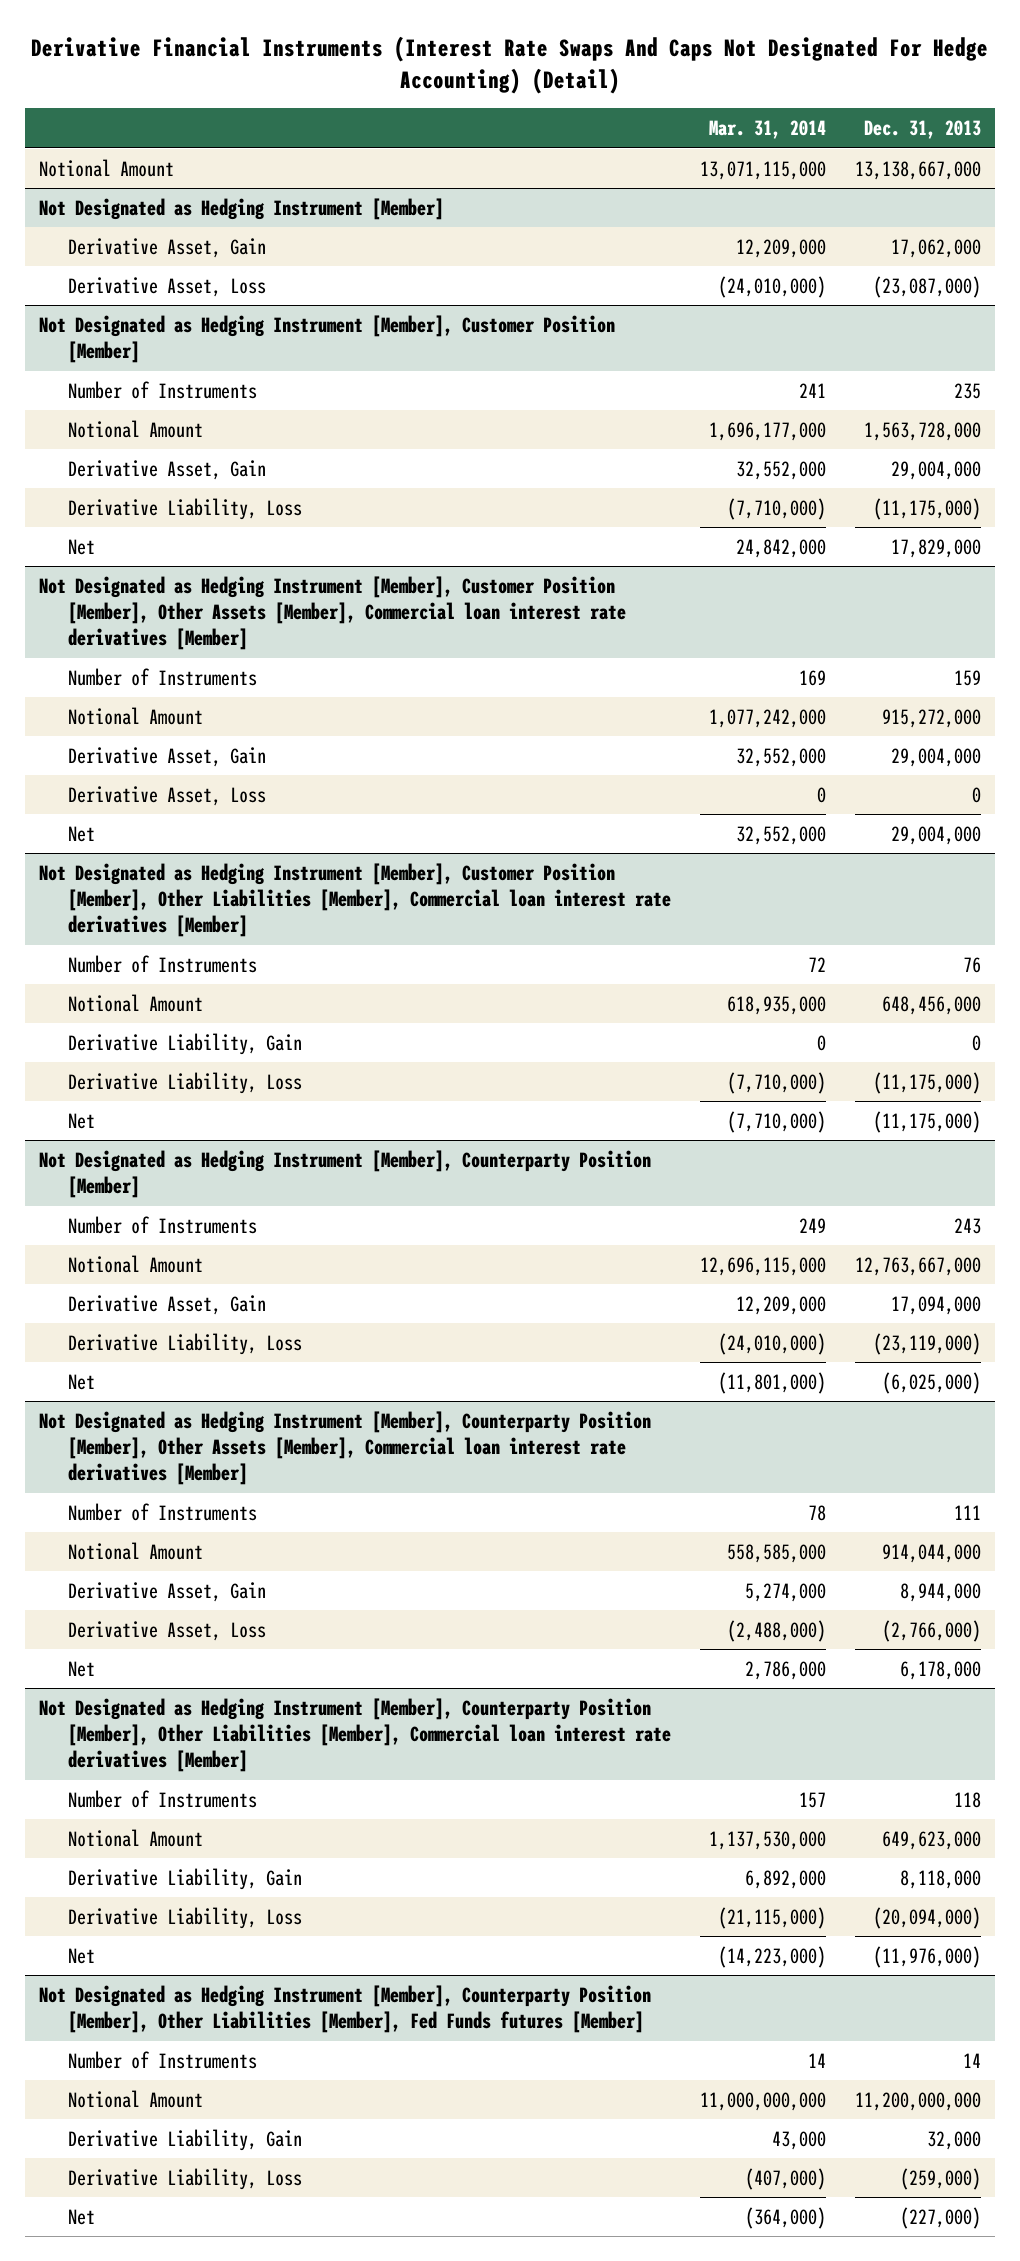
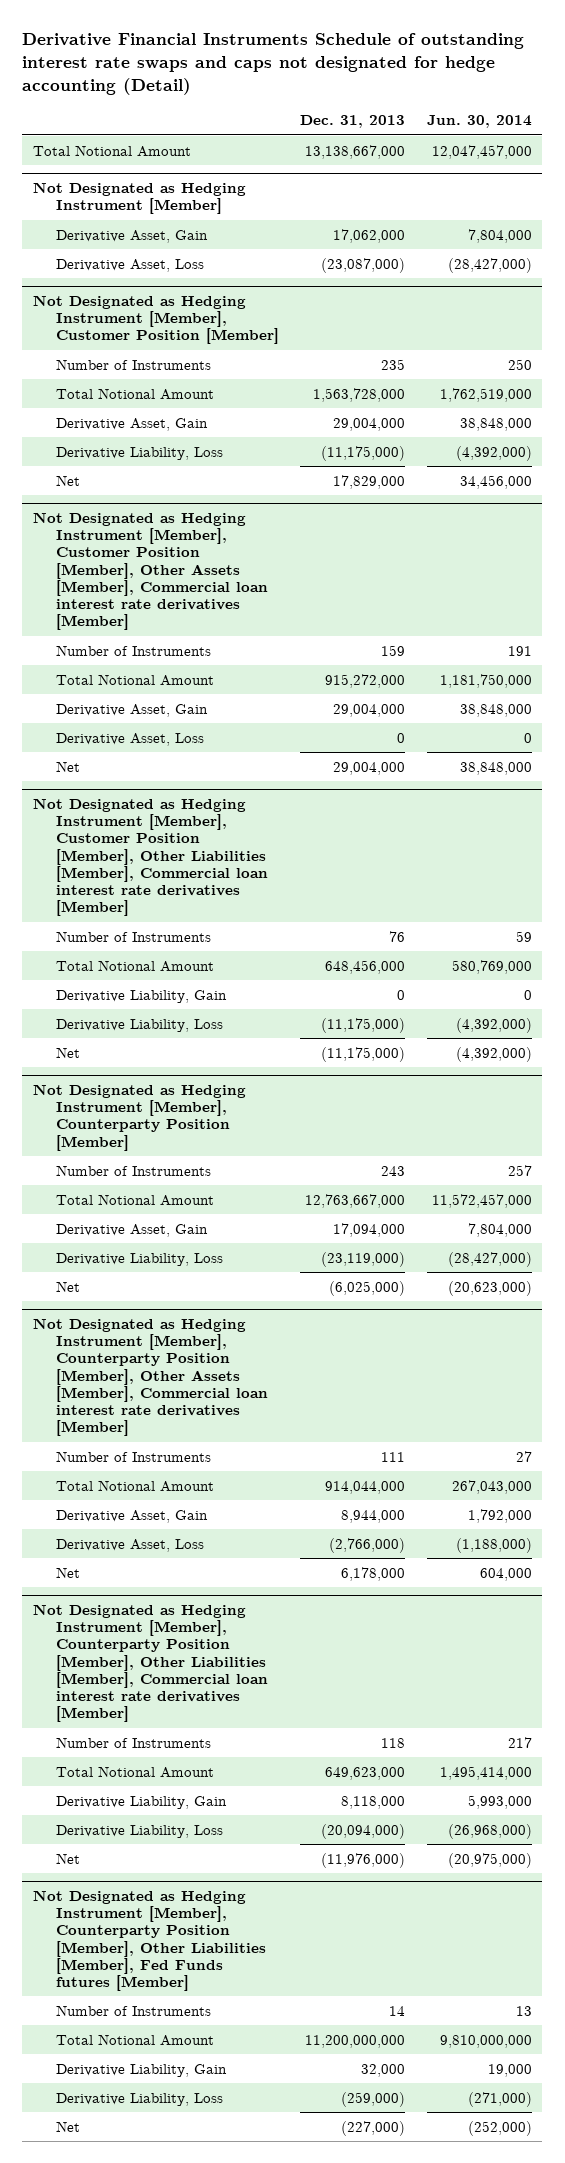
[30,36,988,94] Derivative Financial Instruments (Interest Rate Swaps And Caps Not Designated For Hedge Accounting) (Detail) -> [22,33,525,96] Derivative Financial Instruments Schedule of outstanding interest rate swaps and caps not designated for hedge accounting (Detail)
[708,120,826,140] Mar. 31, 2014 -> none
none -> [426,115,532,129] Jun. 30, 2014
[39,158,175,177] Notional Amount -> [33,144,192,157] Total Notional Amount
[67,419,203,438] Notional Amount -> [55,387,214,400] Total Notional Amount
[67,706,203,725] Notional Amount -> [55,673,214,686] Total Notional Amount
[67,993,203,1012] Notional Amount -> [55,959,214,972] Total Notional Amount
[67,1254,203,1273] Notional Amount -> [55,1193,214,1206] Total Notional Amount
[67,1541,203,1560] Notional Amount -> [55,1479,214,1492] Total Notional Amount
[67,1828,203,1847] Notional Amount -> [55,1765,214,1778] Total Notional Amount
[67,2089,203,2108] Notional Amount -> [55,2033,214,2046] Total Notional Amount

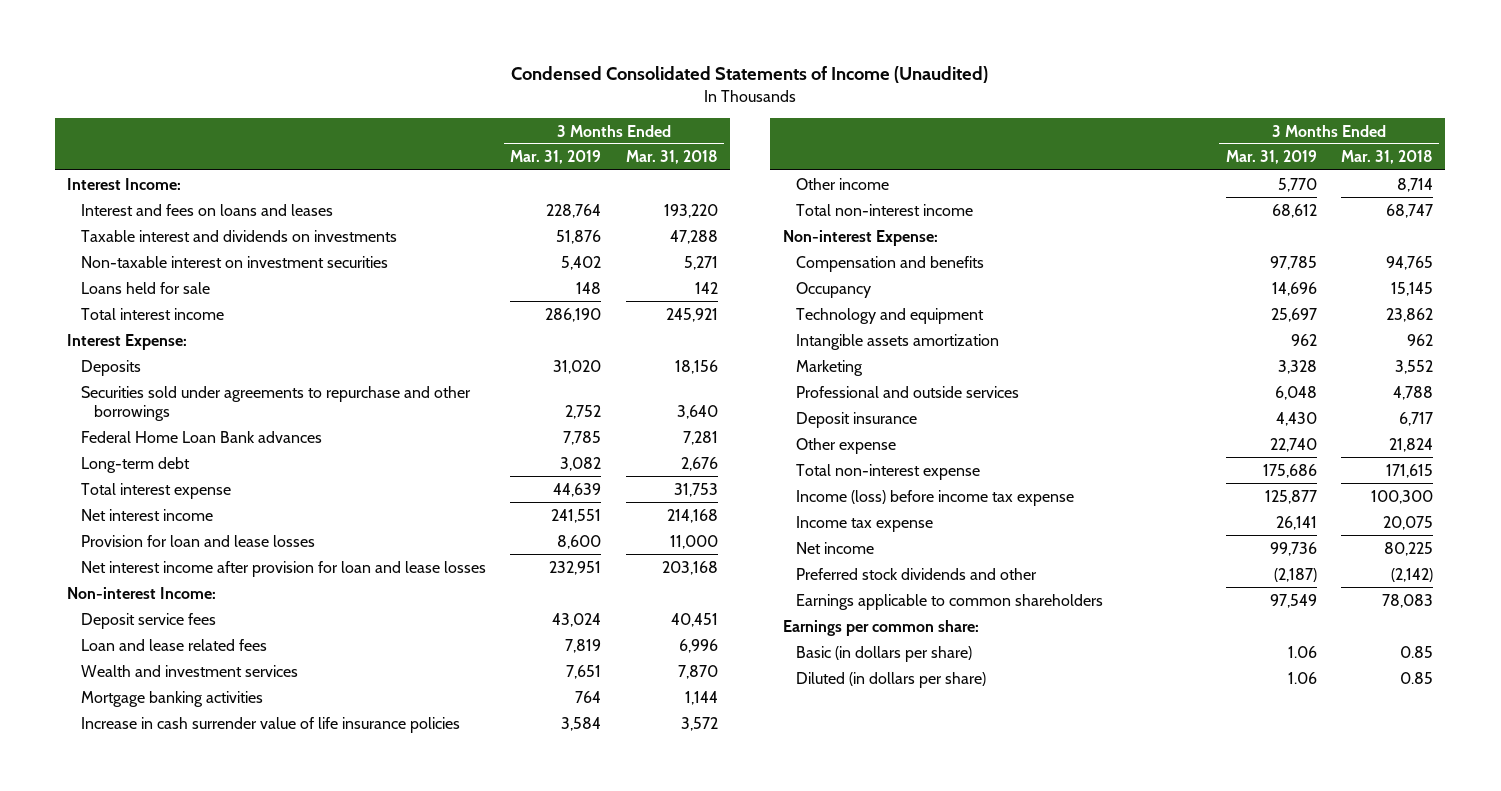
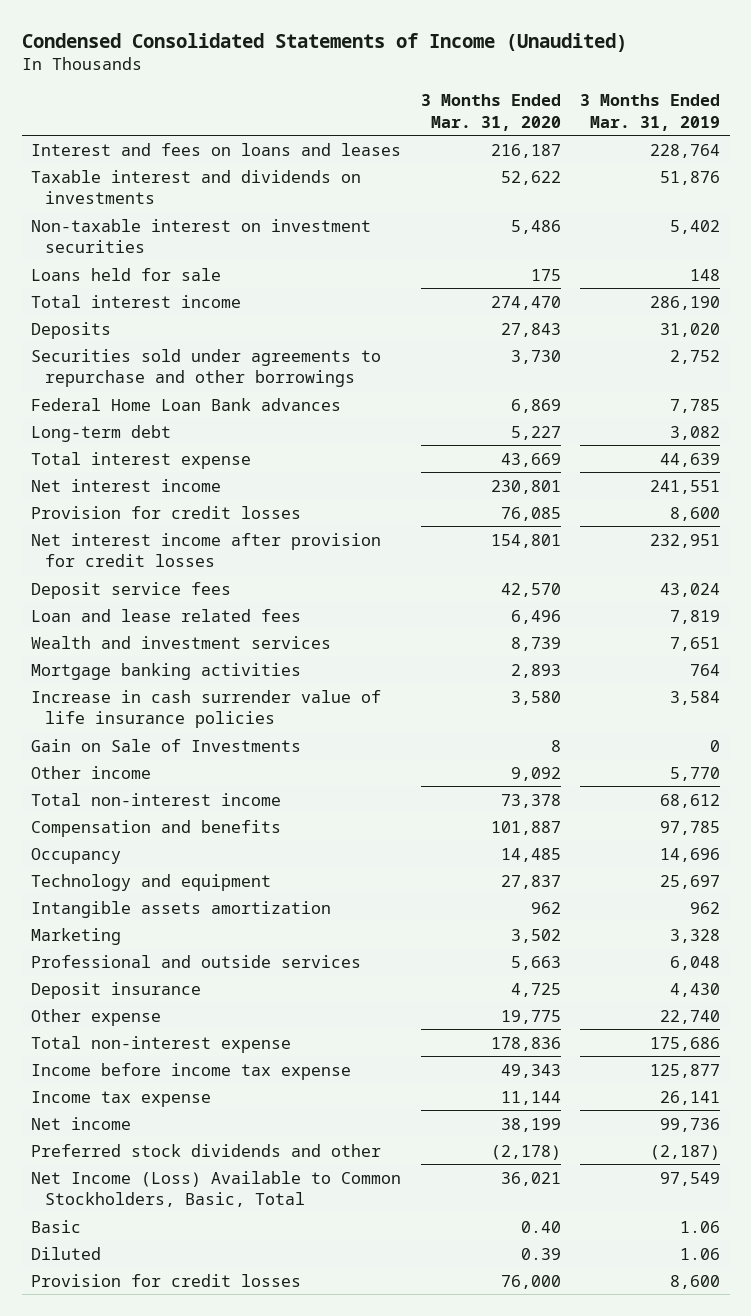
[625,150,718,165] Mar. 31, 2018 -> none
none -> [420,94,561,131] 3 Months Ended Mar. 31, 2020
[67,177,182,190] Interest Income: -> none
[67,333,188,350] Interest Expense: -> none
[67,586,217,599] Non-interest Income: -> none
[80,534,315,547] Provision for loan and lease losses -> [31,505,302,519] Provision for credit losses
[80,560,486,577] Net interest income after provision for loan and lease losses -> [31,532,382,568] Net interest income after provision for credit losses
none -> [31,738,302,752] Gain on Sale of Investments
[782,229,938,246] Non-interest Expense: -> none
[796,489,1075,506] Income (loss) before income tax expense -> [31,1062,352,1080] Income before income tax expense
[782,619,979,636] Earnings per common share: -> none
[796,593,1104,610] Earnings applicable to common shareholders -> [31,1170,402,1208] Net Income (Loss) Available to Common Stockholders, Basic, Total
[796,645,973,662] Basic (in dollars per share) -> [31,1219,82,1233] Basic
[796,671,987,688] Diluted (in dollars per share) -> [31,1246,102,1260] Diluted
none -> [31,1273,302,1287] Provision for credit losses

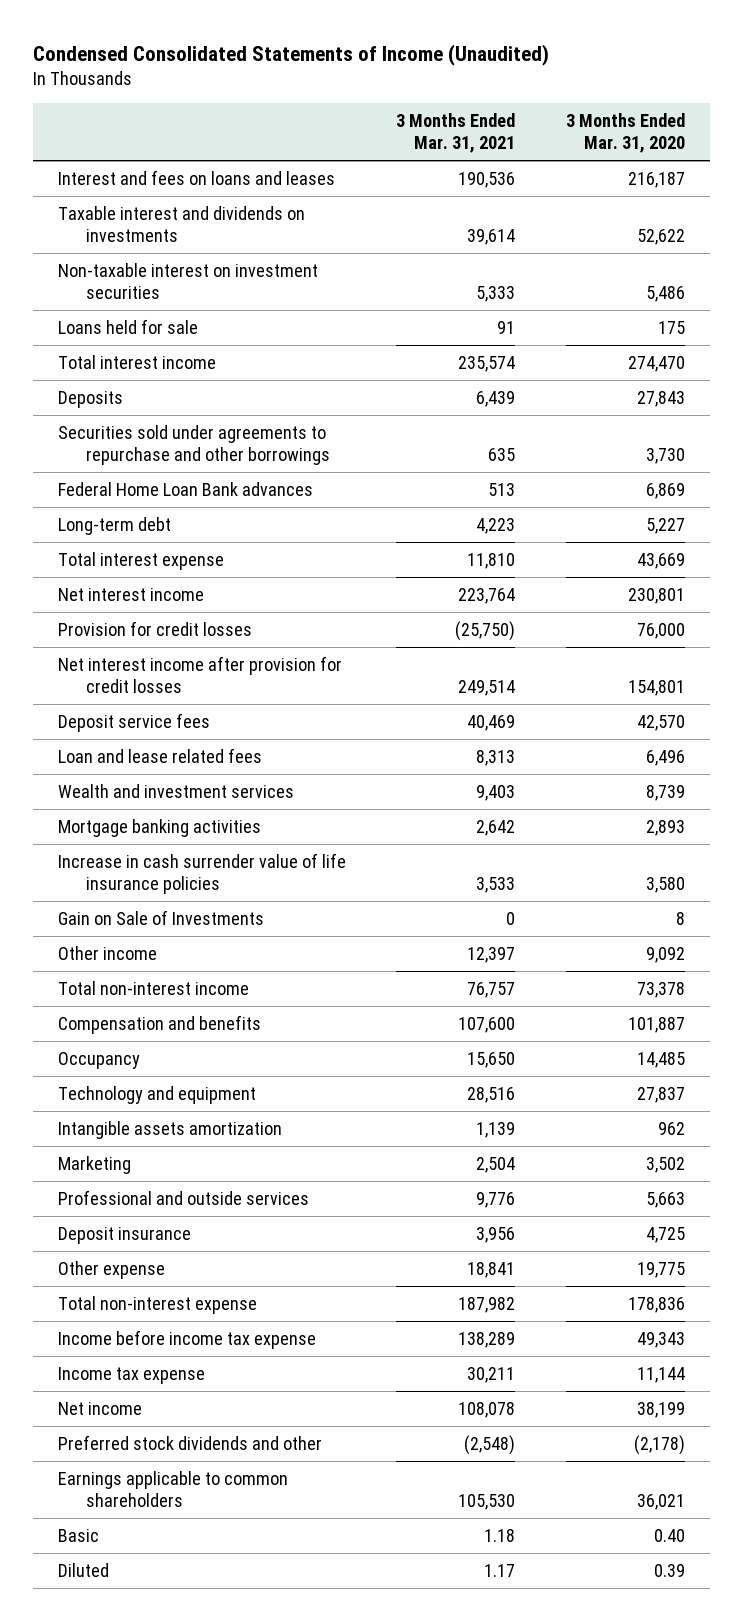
[579,94,720,131] 3 Months Ended Mar. 31, 2019 -> none
none -> [396,112,516,153] 3 Months Ended Mar. 31, 2021
[31,505,302,519] Provision for credit losses -> none
[31,1273,302,1287] Provision for credit losses -> [57,621,252,637] Provision for credit losses
[31,1170,402,1208] Net Income (Loss) Available to Common Stockholders, Basic, Total -> [57,1471,288,1508] Earnings applicable to common shareholders

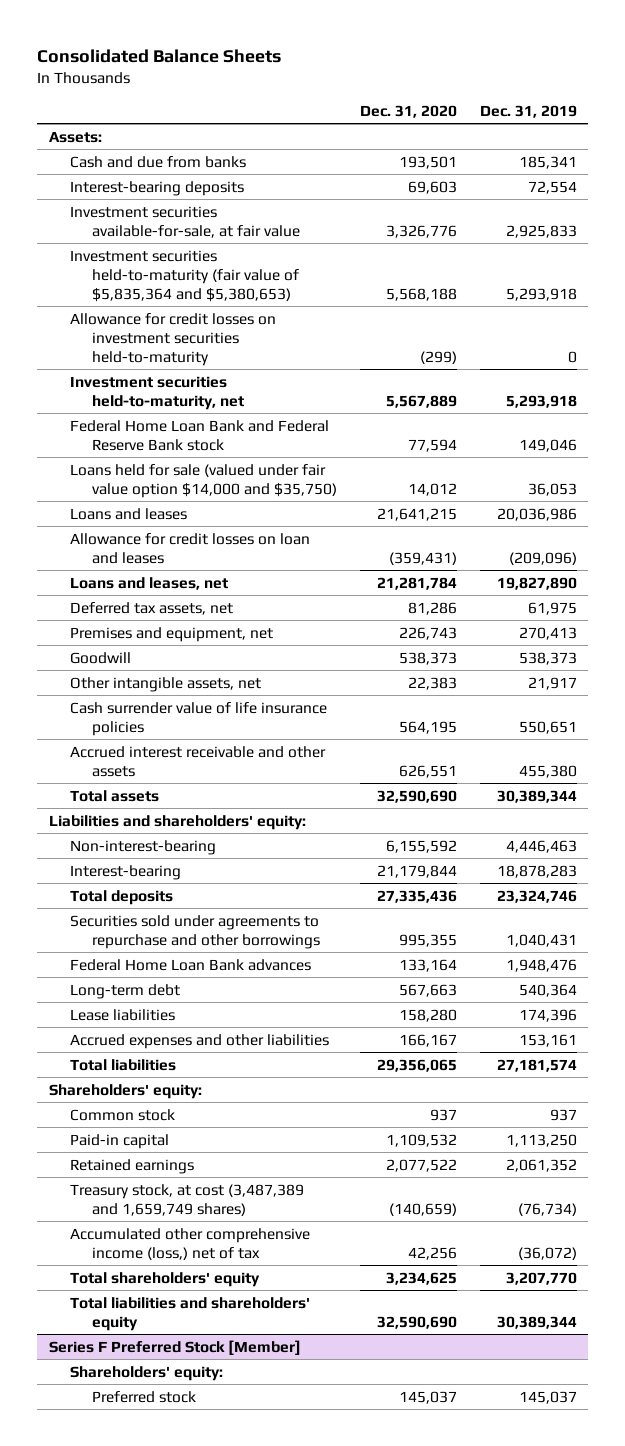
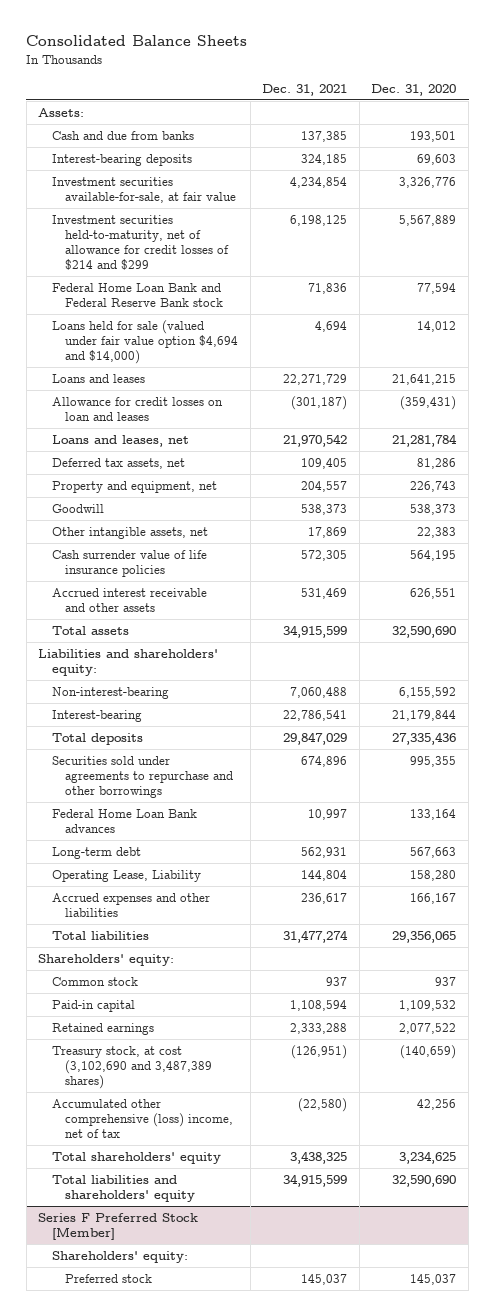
[479,104,577,118] Dec. 31, 2019 -> none
none -> [262,83,348,96] Dec. 31, 2021
[70,249,299,302] Investment securities held-to-maturity (fair value of $5,835,364 and $5,380,653) -> none
[70,312,277,366] Allowance for credit losses on investment securities held-to-maturity -> none
[70,375,244,410] Investment securities held-to-maturity, net -> [51,214,230,271] Investment securities held-to-maturity, net of allowance for credit losses of $214 and $299
[70,463,337,498] Loans held for sale (valued under fair value option $14,000 and $35,750) -> [51,319,239,365] Loans held for sale (valued under fair value option $4,694 and $14,000)
[70,626,274,642] Premises and equipment, net -> [51,480,217,493] Property and equipment, net
[70,1008,176,1021] Lease liabilities -> [51,869,201,882] Operating Lease, Liability
[70,1183,305,1216] Treasury stock, at cost (3,487,389 and 1,659,749 shares) -> [51,1045,213,1090] Treasury stock, at cost (3,102,690 and 3,487,389 shares)
[70,1227,311,1260] Accumulated other comprehensive income (loss,) net of tax -> [51,1098,234,1139] Accumulated other comprehensive (loss) income, net of tax

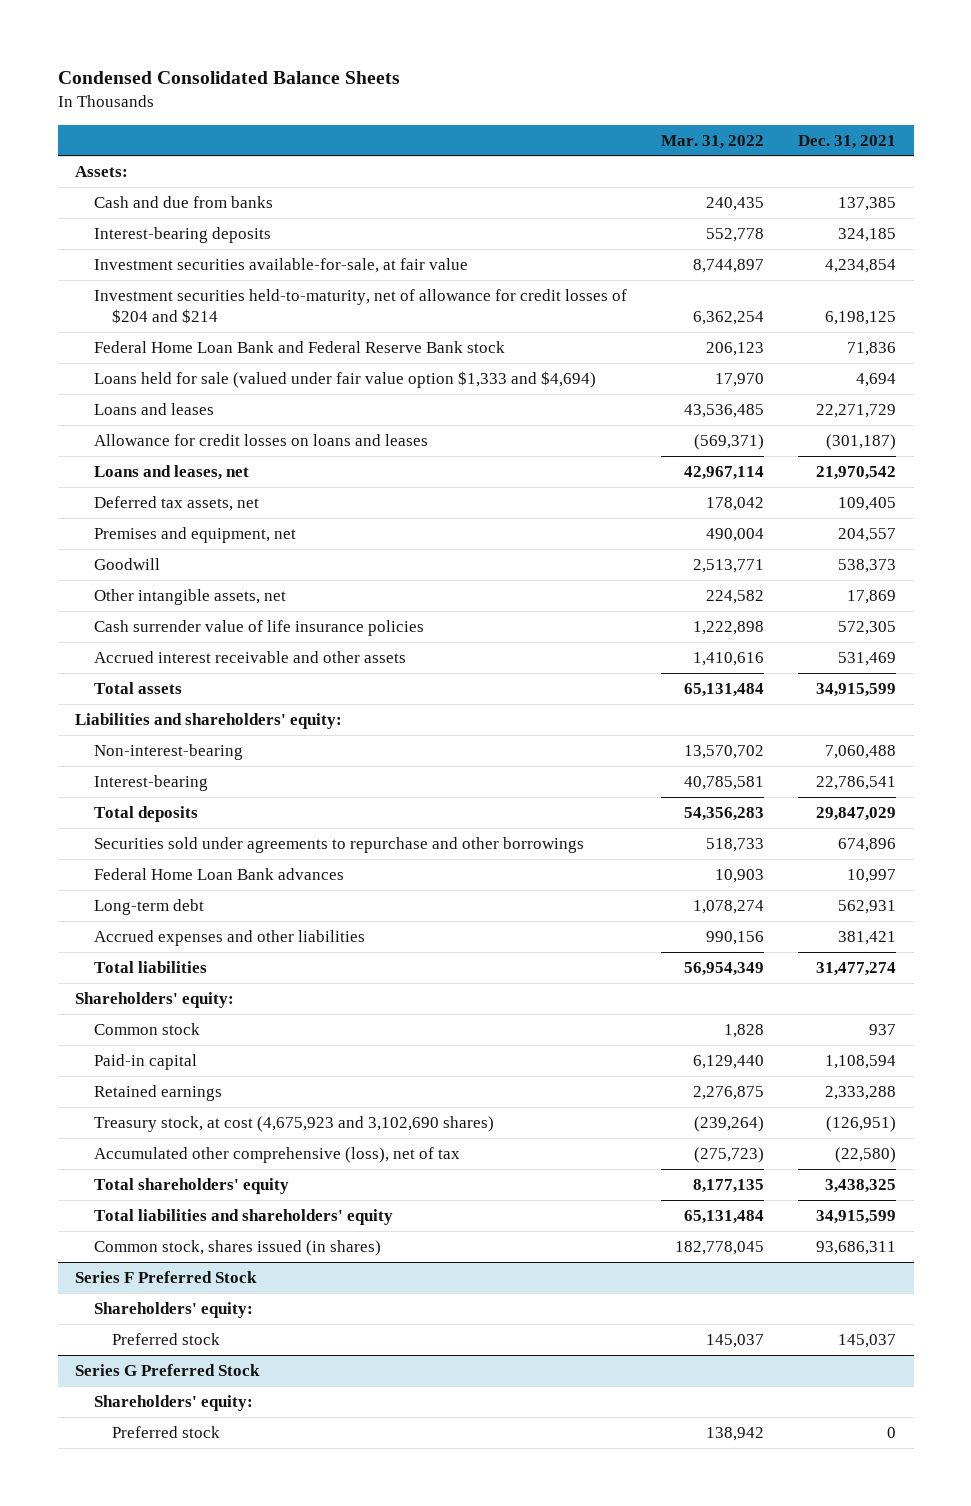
[26,35,248,47] Consolidated Balance Sheets -> [57,71,400,85] Condensed Consolidated Balance Sheets
[371,83,457,96] Dec. 31, 2020 -> none
none -> [661,134,765,149] Mar. 31, 2022
[51,214,230,271] Investment securities held-to-maturity, net of allowance for credit losses of $214 and $299 -> [93,288,627,324] Investment securities held-to-maturity, net of allowance for credit losses of $204 and $214
[51,319,239,365] Loans held for sale (valued under fair value option $4,694 and $14,000) -> [93,370,596,388] Loans held for sale (valued under fair value option $1,333 and $4,694)
[51,396,223,422] Allowance for credit losses on loan and leases -> [93,433,428,446] Allowance for credit losses on loans and leases
[51,480,217,493] Property and equipment, net -> [93,526,296,543] Premises and equipment, net
[51,869,201,882] Operating Lease, Liability -> none
[301,892,348,904] 236,617 -> [838,930,897,945] 381,421
[51,1045,213,1090] Treasury stock, at cost (3,102,690 and 3,487,389 shares) -> [93,1115,494,1132] Treasury stock, at cost (4,675,923 and 3,102,690 shares)
[51,1098,234,1139] Accumulated other comprehensive (loss) income, net of tax -> [93,1146,460,1163] Accumulated other comprehensive (loss), net of tax
none -> [93,1239,381,1256] Common stock, shares issued (in shares)
[38,1212,199,1241] Series F Preferred Stock [Member] -> [74,1270,257,1283] Series F Preferred Stock
none -> [74,1363,260,1376] Series G Preferred Stock
none -> [93,1394,253,1411] Shareholders' equity:
none -> [112,1425,221,1438] Preferred stock

